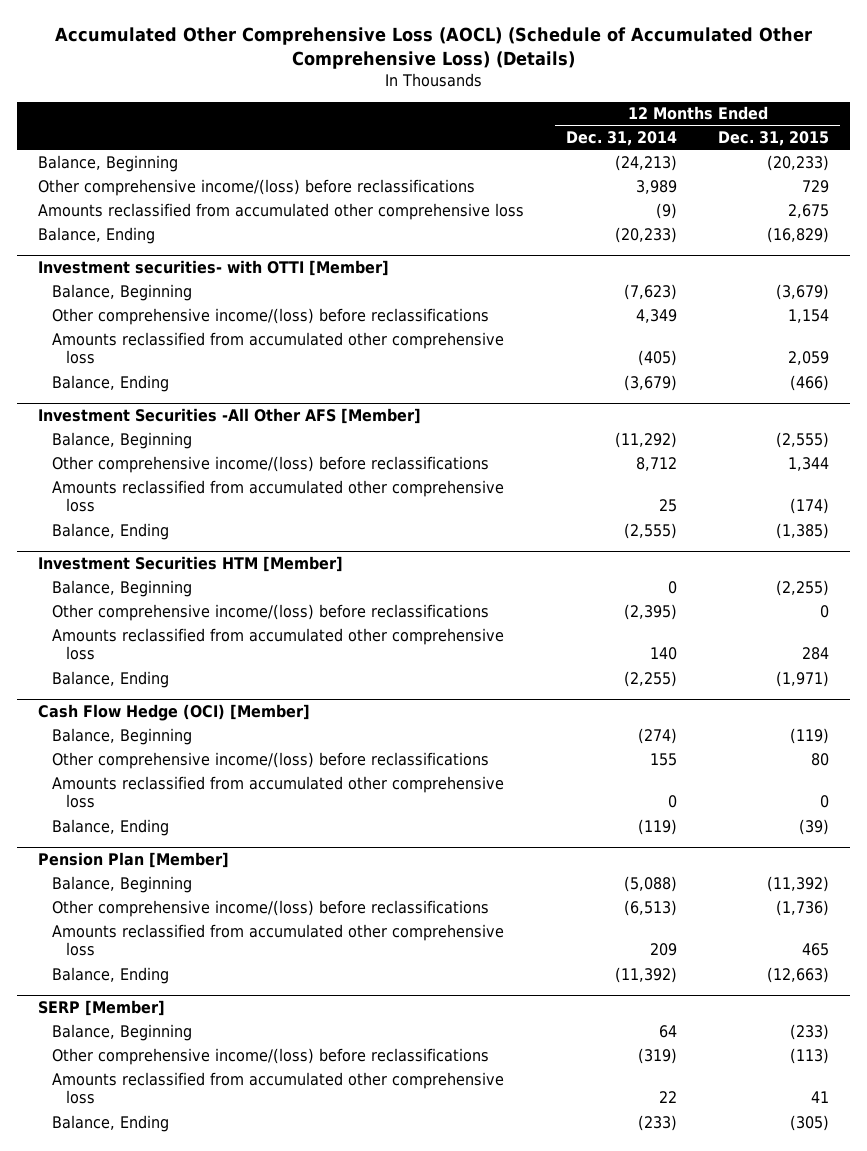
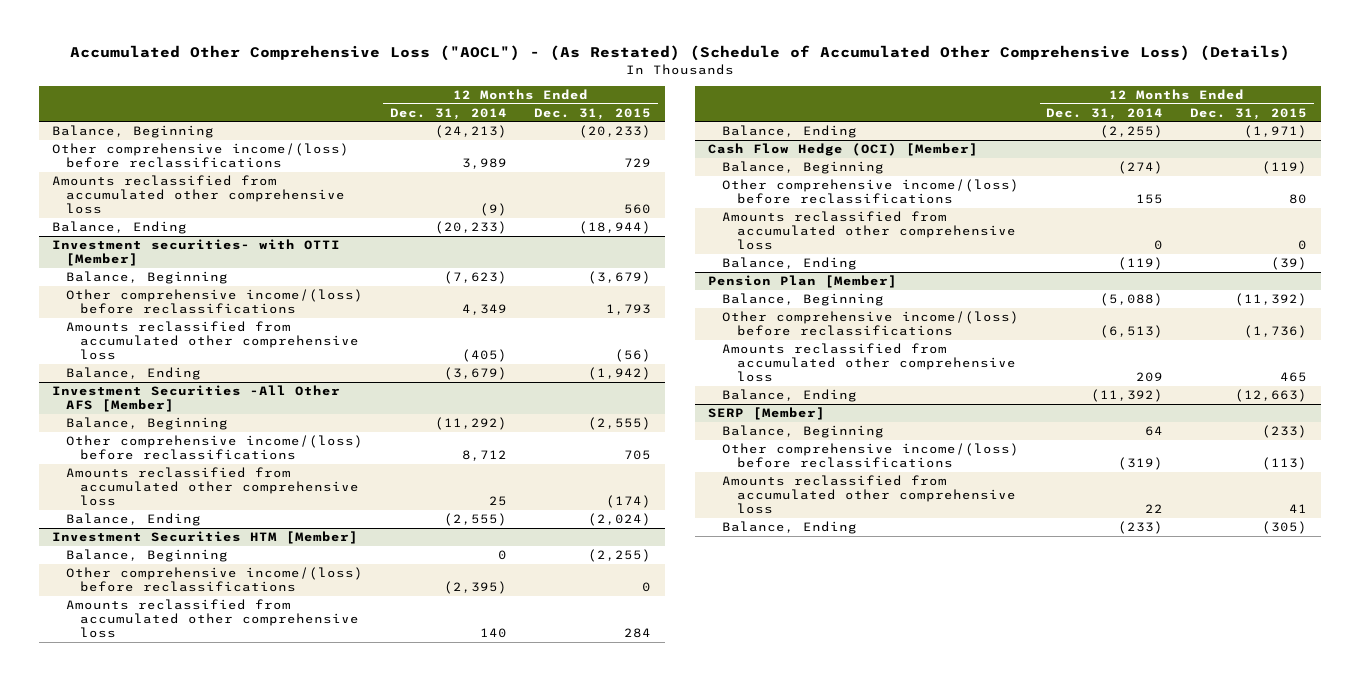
[54,27,812,70] Accumulated Other Comprehensive Loss (AOCL) (Schedule of Accumulated Other Comprehensive Loss) (Details) -> [69,45,1290,62] Accumulated Other Comprehensive Loss ("AOCL") - (As Restated) (Schedule of Accumulated Other Comprehensive Loss) (Details)
[788,203,830,218] 2,675 -> [624,204,652,215] 560
[767,226,830,243] (16,829) -> [579,221,652,235] (18,944)
[788,308,830,323] 1,154 -> [606,304,652,316] 1,793
[788,351,830,366] 2,059 -> [615,349,652,363] (56)
[790,374,830,391] (466) -> [588,367,652,381] (1,942)
[788,456,830,471] 1,344 -> [624,450,652,461] 705
[776,522,830,539] (1,385) -> [588,513,652,527] (2,024)

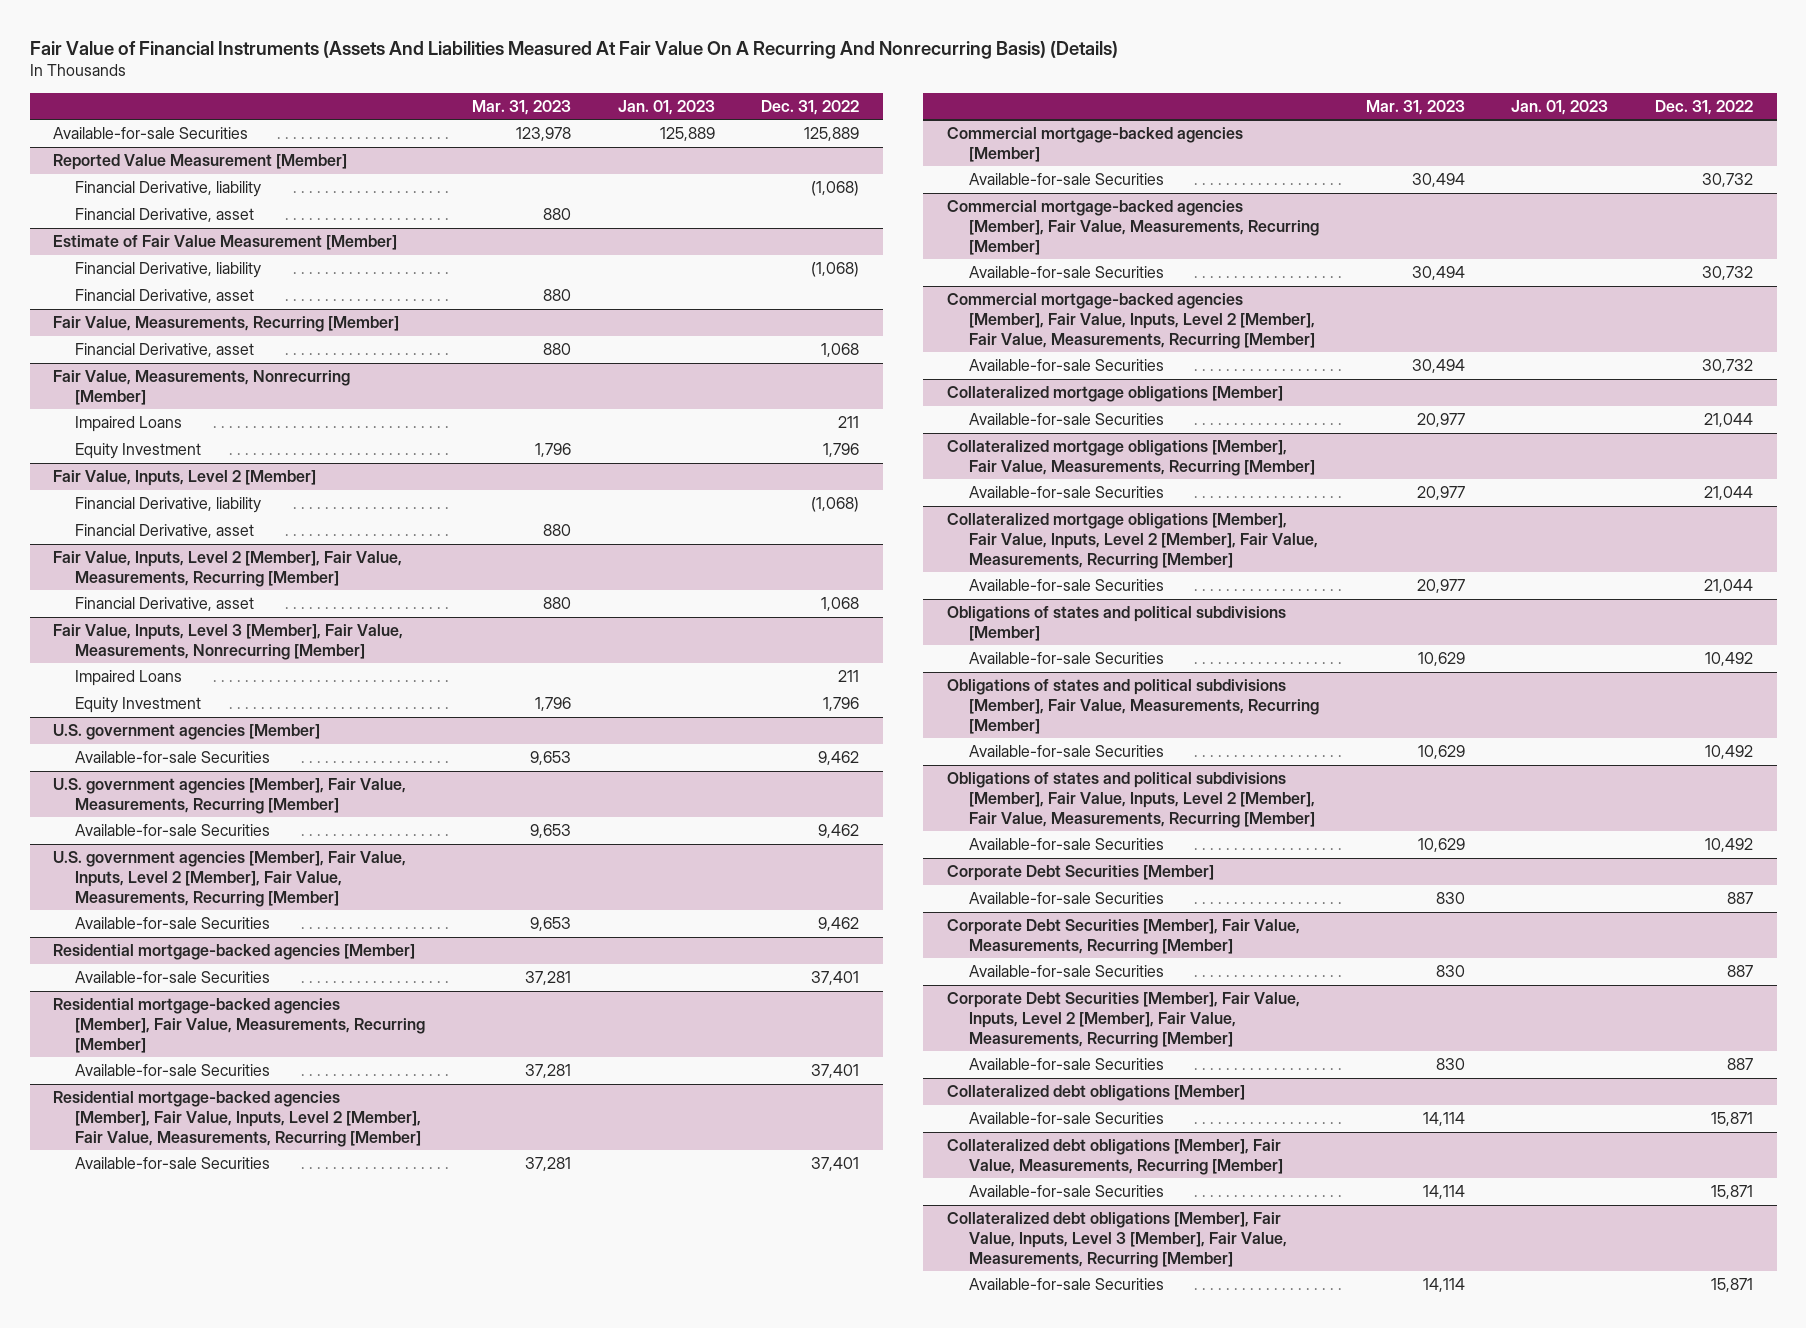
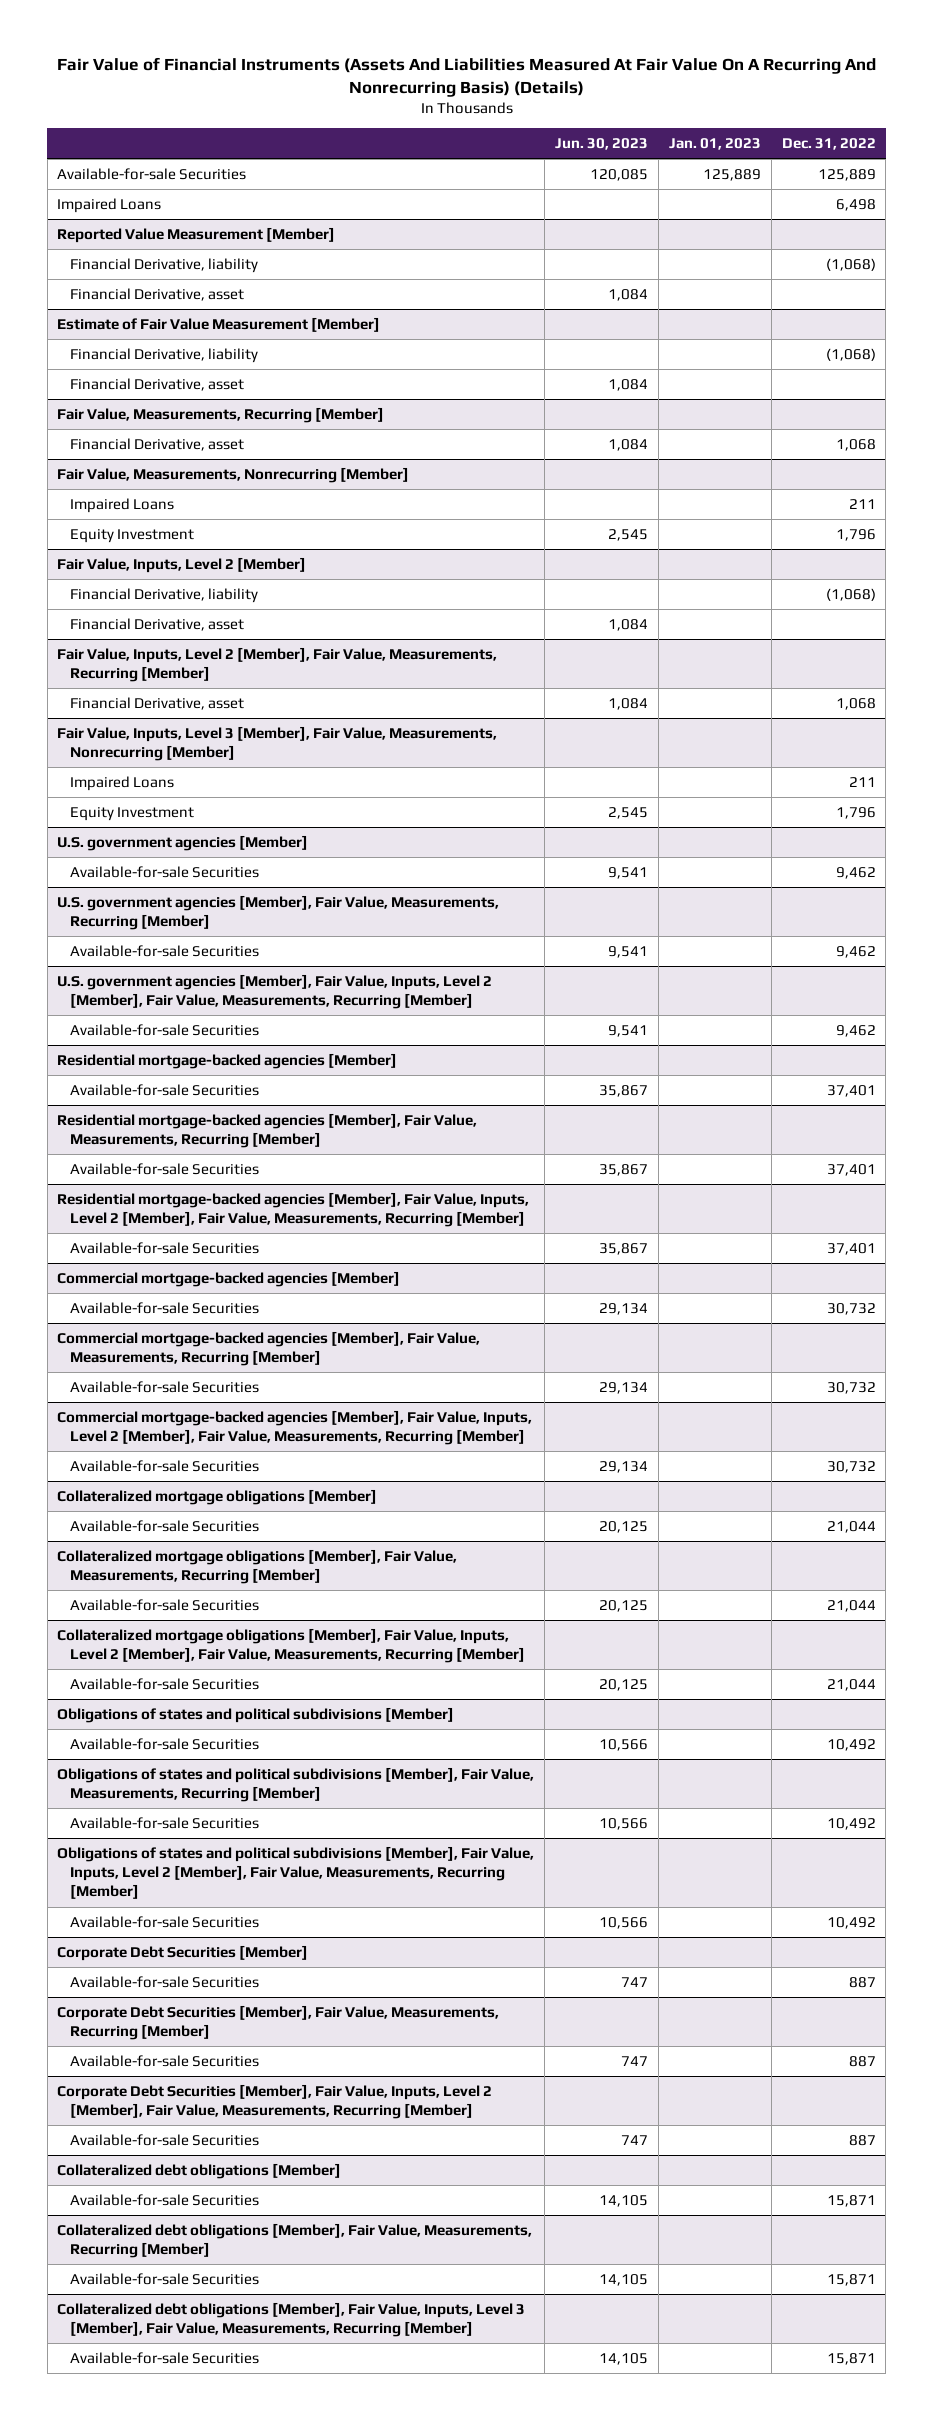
[471,99,571,115] Mar. 31, 2023 -> none
none -> [555,138,649,151] Jun. 30, 2023
none -> [57,197,162,213] Impaired Loans

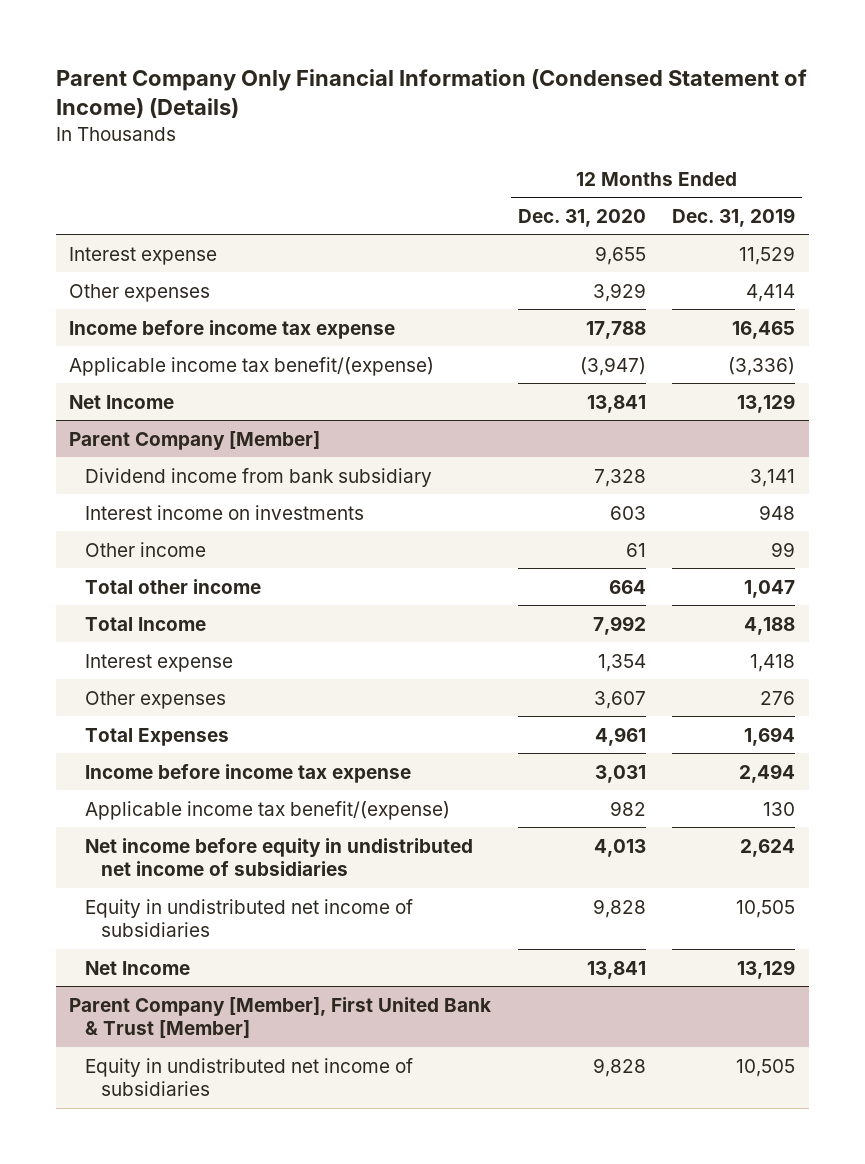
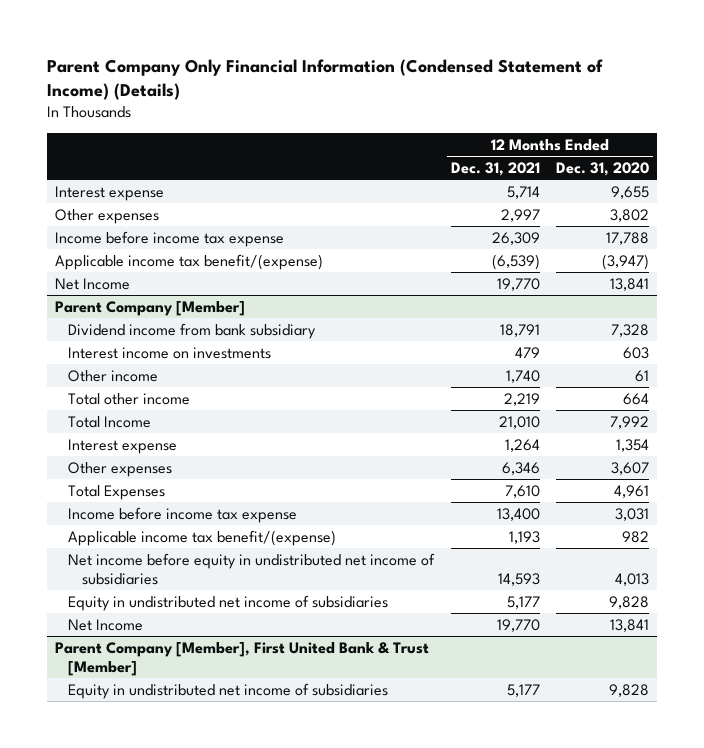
[672,207,796,227] Dec. 31, 2019 -> none
none -> [450,162,540,177] Dec. 31, 2021
[592,282,646,302] 3,929 -> [609,208,649,222] 3,802

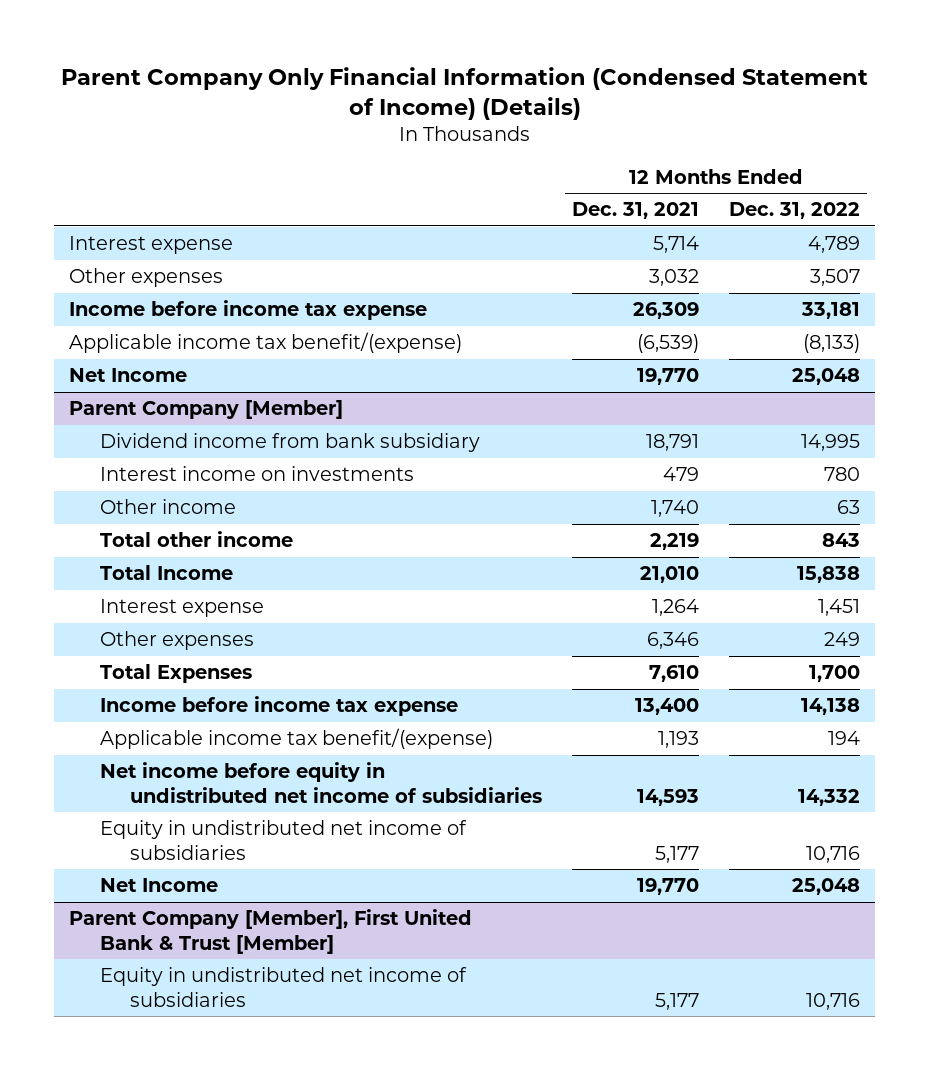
[555,162,649,177] Dec. 31, 2020 -> none
none -> [728,202,860,220] Dec. 31, 2022
[500,208,540,222] 2,997 -> [649,269,700,287] 3,032

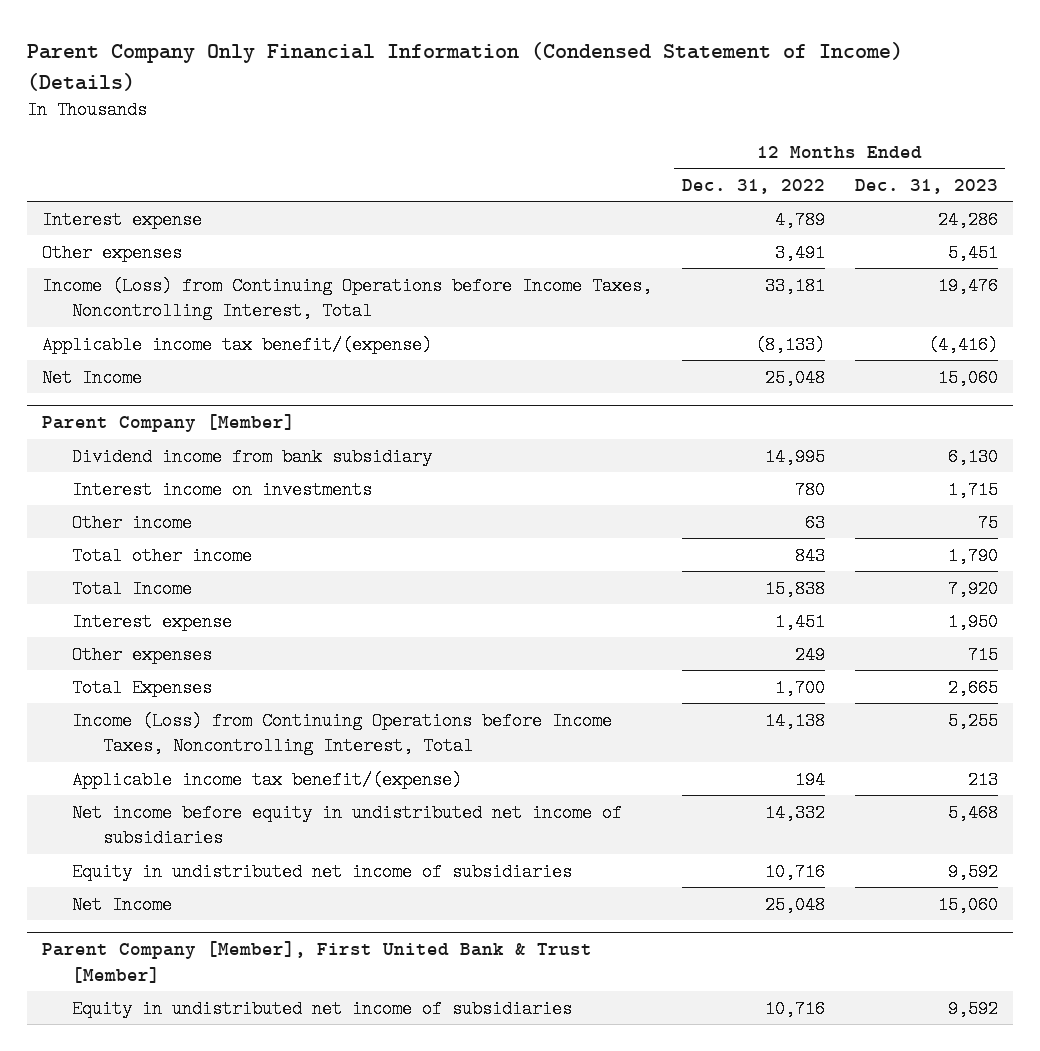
[572,202,700,220] Dec. 31, 2021 -> none
none -> [854,178,998,194] Dec. 31, 2023
[809,269,860,287] 3,507 -> [774,243,825,262] 3,491
[69,300,428,321] Income before income tax expense -> [41,276,652,321] Income (Loss) from Continuing Operations before Income Taxes, Noncontrolling Interest, Total
[99,696,458,717] Income before income tax expense -> [72,711,613,756] Income (Loss) from Continuing Operations before Income Taxes, Noncontrolling Interest, Total

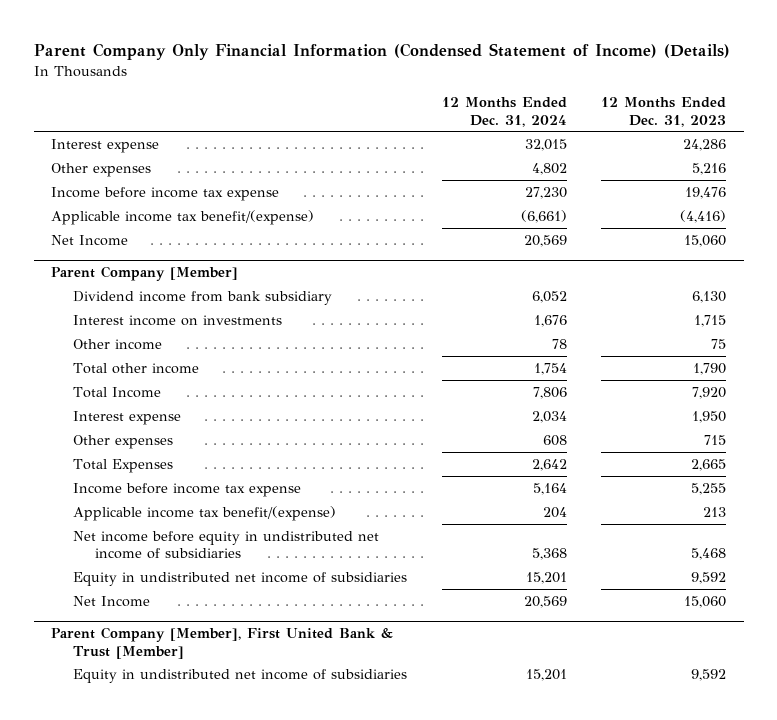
[681,178,825,194] Dec. 31, 2022 -> none
none -> [441,97,567,127] 12 Months Ended Dec. 31, 2024
[947,243,998,262] 5,451 -> [692,162,727,175] 5,216
[41,276,652,321] Income (Loss) from Continuing Operations before Income Taxes, Noncontrolling Interest, Total -> [51,186,280,201] Income before income tax expense
[72,711,613,756] Income (Loss) from Continuing Operations before Income Taxes, Noncontrolling Interest, Total -> [73,482,302,497] Income before income tax expense

